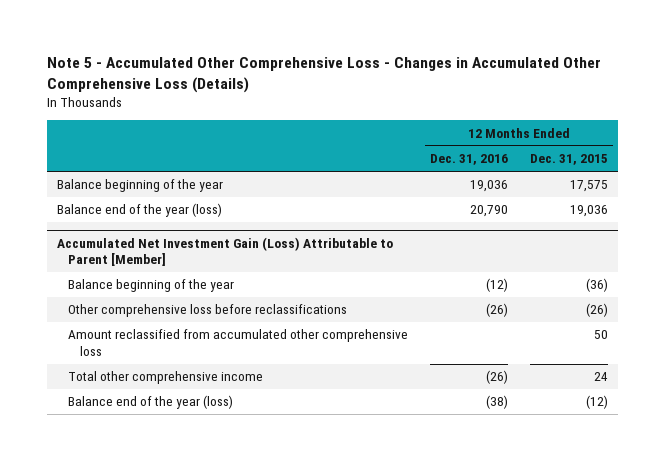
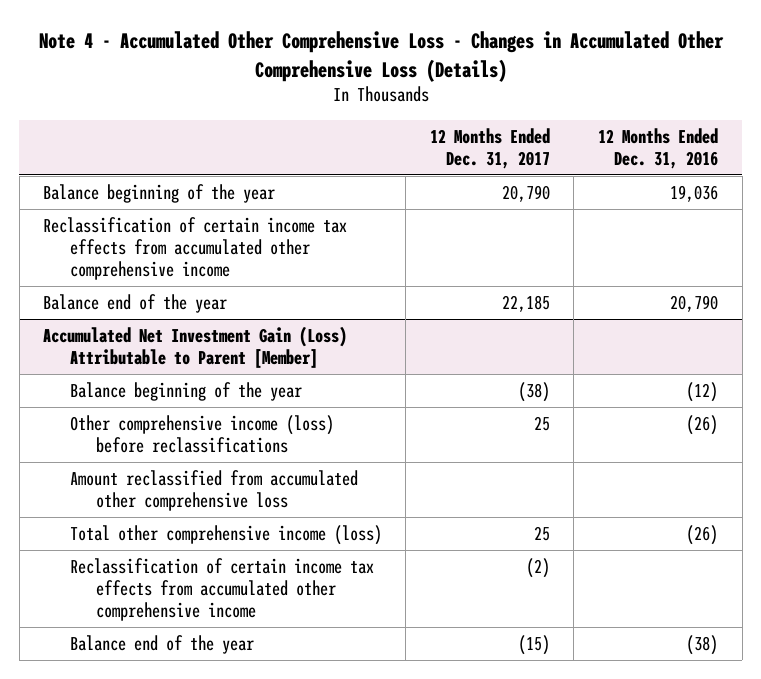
[46,56,601,93] Note 5 - Accumulated Other Comprehensive Loss - Changes in Accumulated Other Comprehensive Loss (Details) -> [38,30,724,82] Note 4 - Accumulated Other Comprehensive Loss - Changes in Accumulated Other Comprehensive Loss (Details)
[529,154,608,166] Dec. 31, 2015 -> none
none -> [429,127,550,169] 12 Months Ended Dec. 31, 2017
none -> [43,216,348,280] Reclassification of certain income tax effects from accumulated other comprehensive income
[57,203,223,218] Balance end of the year (loss) -> [43,293,228,313] Balance end of the year
[68,304,348,318] Other comprehensive loss before reclassifications -> [69,414,334,453] Other comprehensive income (loss) before reclassifications
[68,371,264,385] Total other comprehensive income -> [69,524,382,545] Total other comprehensive income (loss)
none -> [69,557,374,621] Reclassification of certain income tax effects from accumulated other comprehensive income
[68,395,234,410] Balance end of the year (loss) -> [69,634,254,654] Balance end of the year

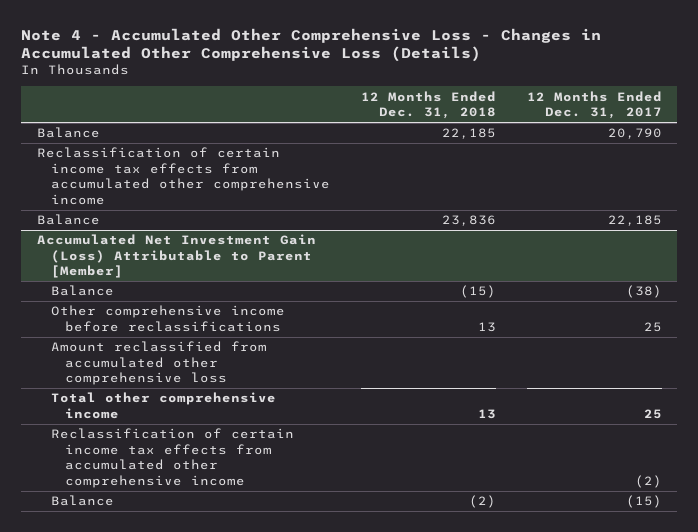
[597,127,718,169] 12 Months Ended Dec. 31, 2016 -> none
none -> [360,90,496,120] 12 Months Ended Dec. 31, 2018
[43,183,276,203] Balance beginning of the year -> [36,127,100,139] Balance
[43,293,228,313] Balance end of the year -> [36,214,100,226] Balance
[69,381,302,401] Balance beginning of the year -> [50,285,114,297] Balance
[69,414,334,453] Other comprehensive income (loss) before reclassifications -> [50,305,285,332] Other comprehensive income before reclassifications
[69,524,382,545] Total other comprehensive income (loss) -> [50,392,276,419] Total other comprehensive income
[69,634,254,654] Balance end of the year -> [50,495,114,507] Balance

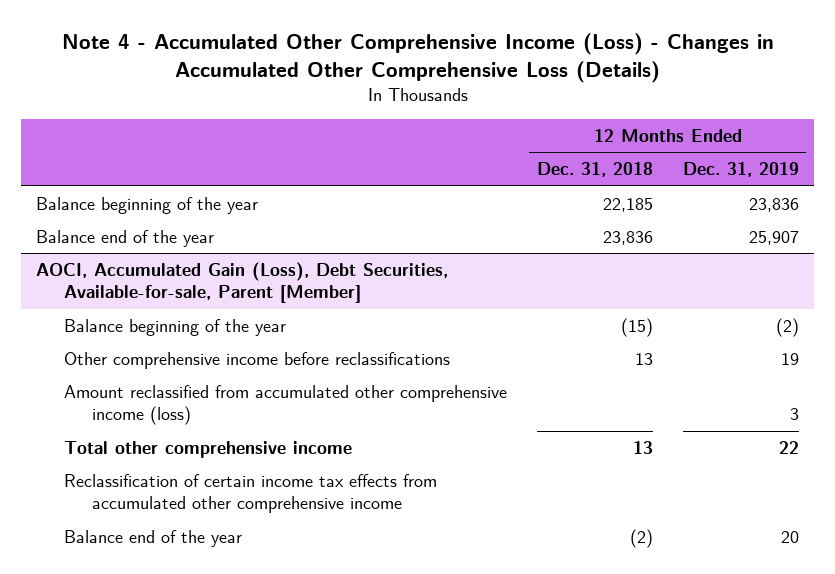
[20,27,601,63] Note 4 - Accumulated Other Comprehensive Loss - Changes in Accumulated Other Comprehensive Loss (Details) -> [61,33,774,84] Note 4 - Accumulated Other Comprehensive Income (Loss) - Changes in Accumulated Other Comprehensive Loss (Details)
[526,90,662,120] 12 Months Ended Dec. 31, 2017 -> none
none -> [682,162,799,178] Dec. 31, 2019
[36,147,330,205] Reclassification of certain income tax effects from accumulated other comprehensive income -> none
[36,127,100,139] Balance -> [36,196,259,214] Balance beginning of the year
[36,214,100,226] Balance -> [36,229,215,247] Balance end of the year
[36,234,316,279] Accumulated Net Investment Gain (Loss) Attributable to Parent [Member] -> [36,261,449,304] AOCI, Accumulated Gain (Loss), Debt Securities, Available-for-sale, Parent [Member]
[50,285,114,297] Balance -> [63,318,286,336] Balance beginning of the year
[50,341,267,386] Amount reclassified from accumulated other comprehensive loss -> [63,384,507,426] Amount reclassified from accumulated other comprehensive income (loss)
[50,495,114,507] Balance -> [63,529,242,547] Balance end of the year

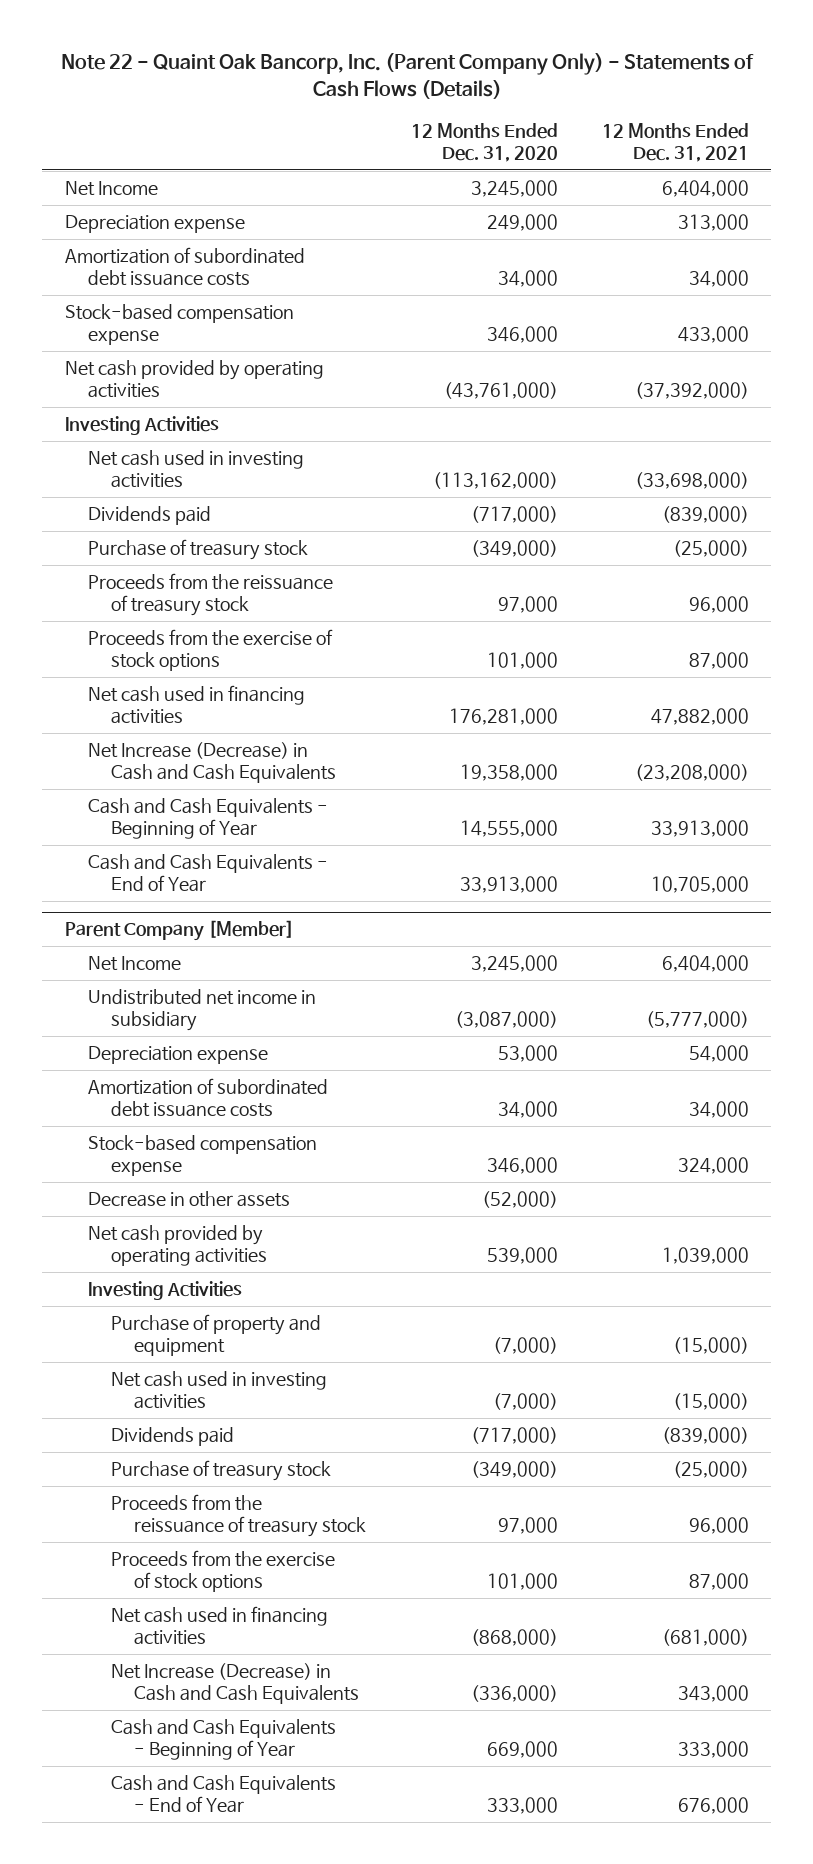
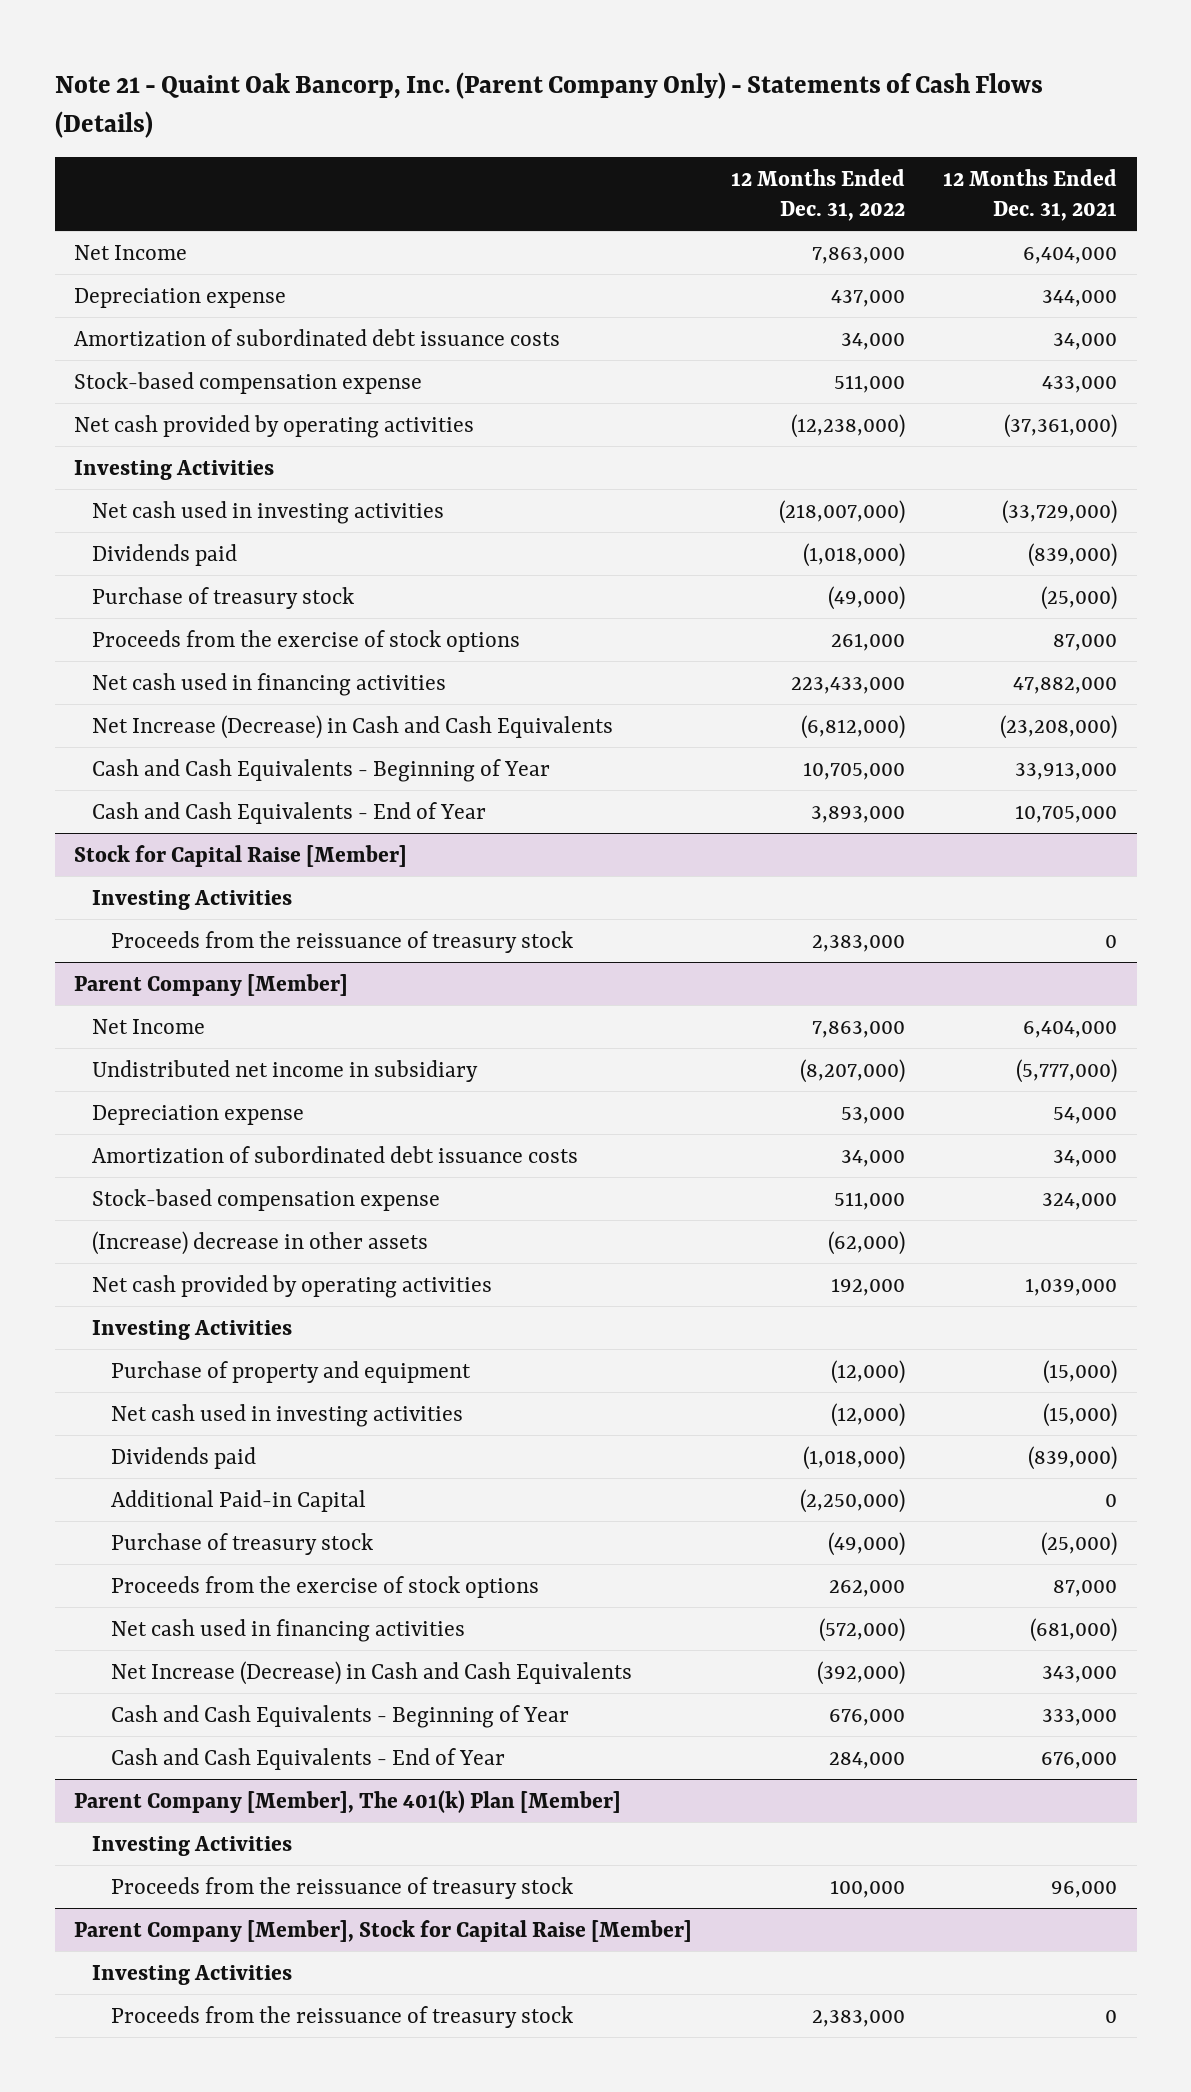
[60,53,754,100] Note 22 - Quaint Oak Bancorp, Inc. (Parent Company Only) - Statements of Cash Flows (Details) -> [54,72,1043,138] Note 21 - Quaint Oak Bancorp, Inc. (Parent Company Only) - Statements of Cash Flows (Details)
[410,122,558,163] 12 Months Ended Dec. 31, 2020 -> none
none -> [730,168,905,221] 12 Months Ended Dec. 31, 2022
[677,214,749,232] 313,000 -> [1042,289,1118,307] 344,000
[634,382,749,400] (37,392,000) -> [1004,413,1118,438] (37,361,000)
[634,472,749,490] (33,698,000) -> [1002,499,1118,524] (33,729,000)
[87,573,333,617] Proceeds from the reissuance of treasury stock -> none
none -> [73,844,407,867] Stock for Capital Raise [Member]
none -> [92,889,293,910] Investing Activities
none -> [110,930,573,953] Proceeds from the reissuance of treasury stock
[87,1191,290,1208] Decrease in other assets -> [92,1230,429,1255] (Increase) decrease in other assets
none -> [110,1489,366,1512] Additional Paid-in Capital
[111,1494,367,1538] Proceeds from the reissuance of treasury stock -> none
none -> [73,1789,621,1813] Parent Company [Member], The 401(k) Plan [Member]
none -> [92,1835,293,1856] Investing Activities
none -> [110,1876,573,1899] Proceeds from the reissuance of treasury stock
none -> [73,1919,692,1942] Parent Company [Member], Stock for Capital Raise [Member]
none -> [92,1964,293,1985] Investing Activities
none -> [110,2005,573,2028] Proceeds from the reissuance of treasury stock

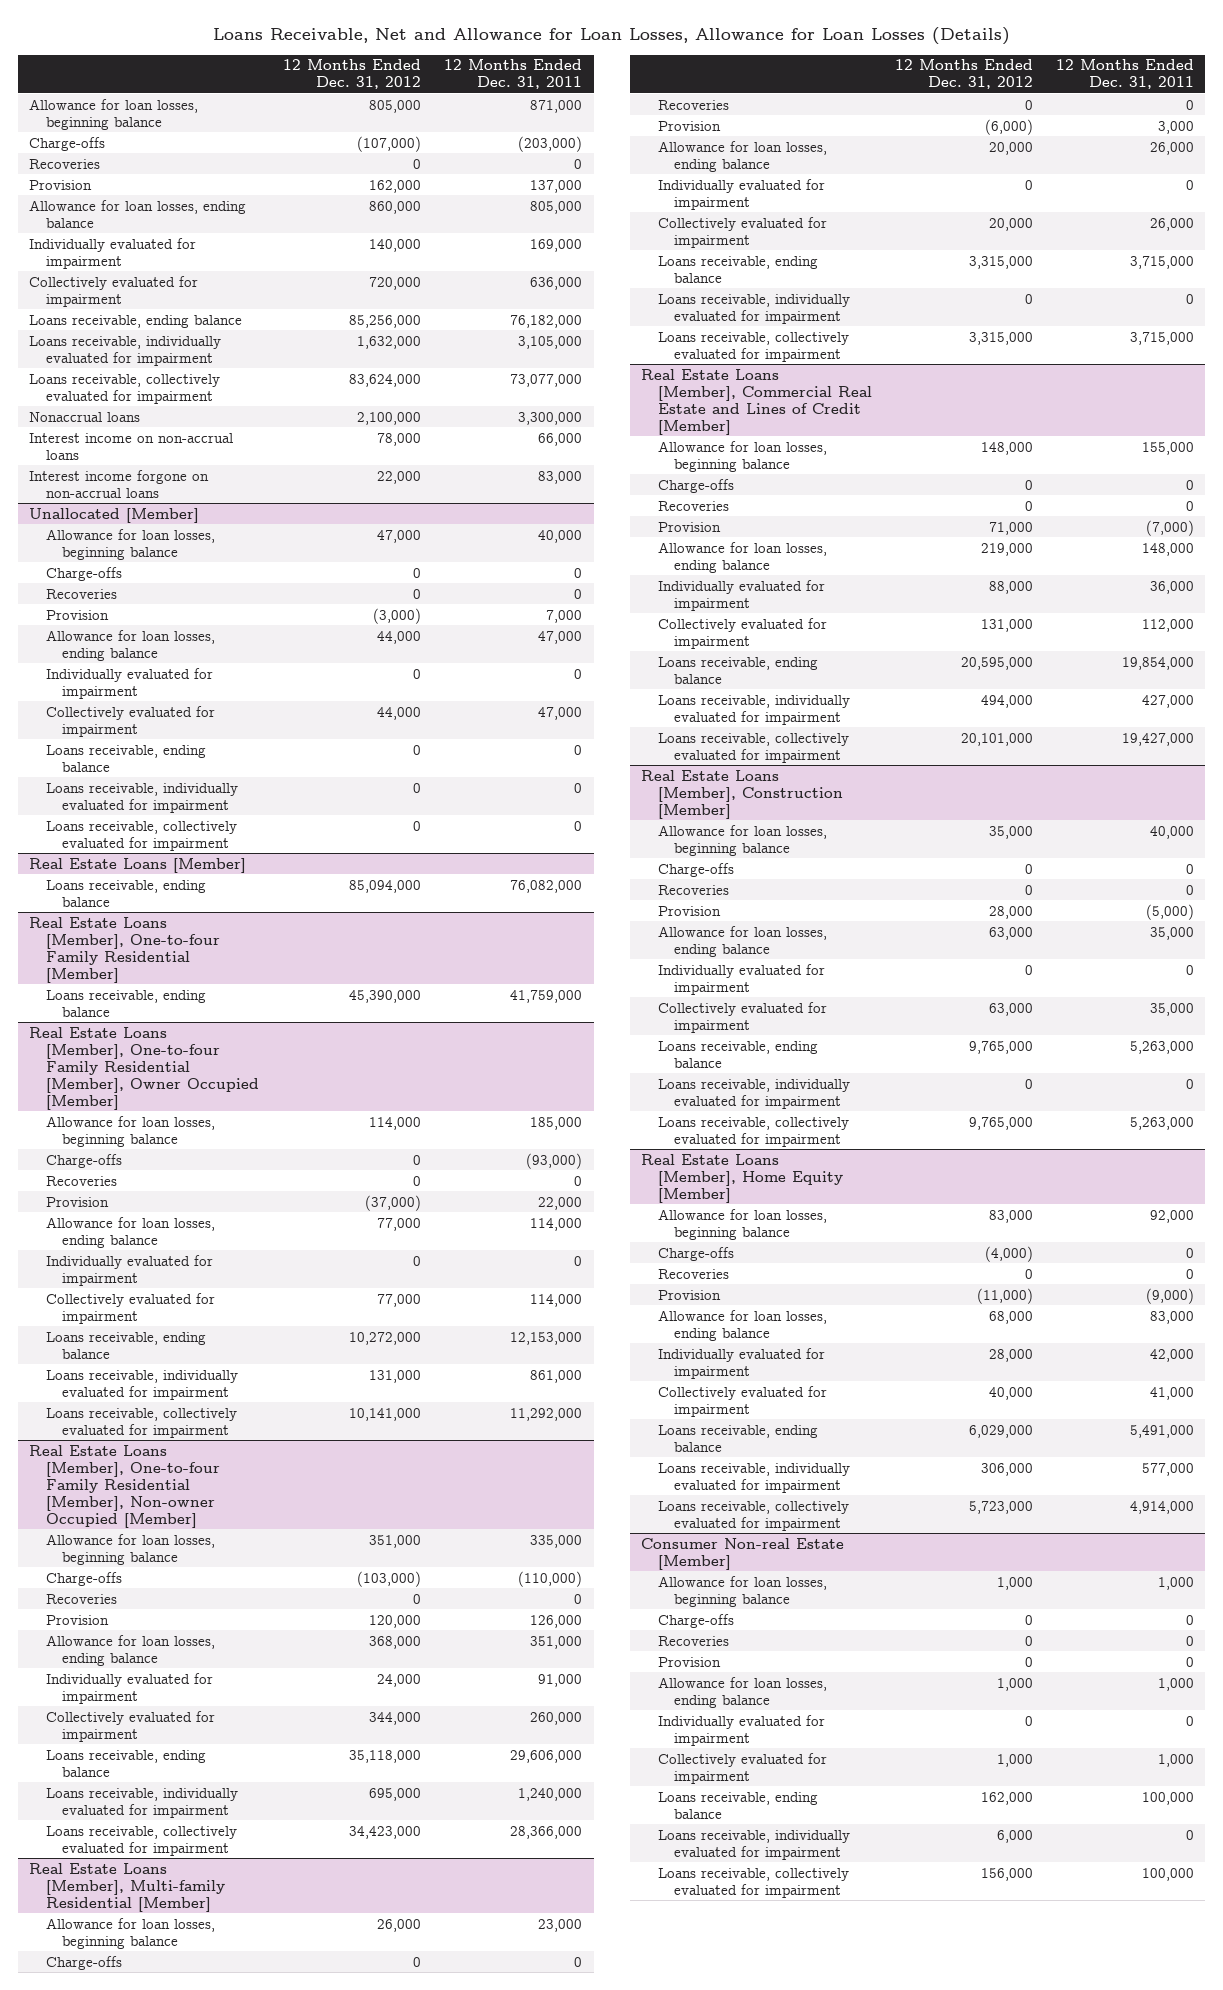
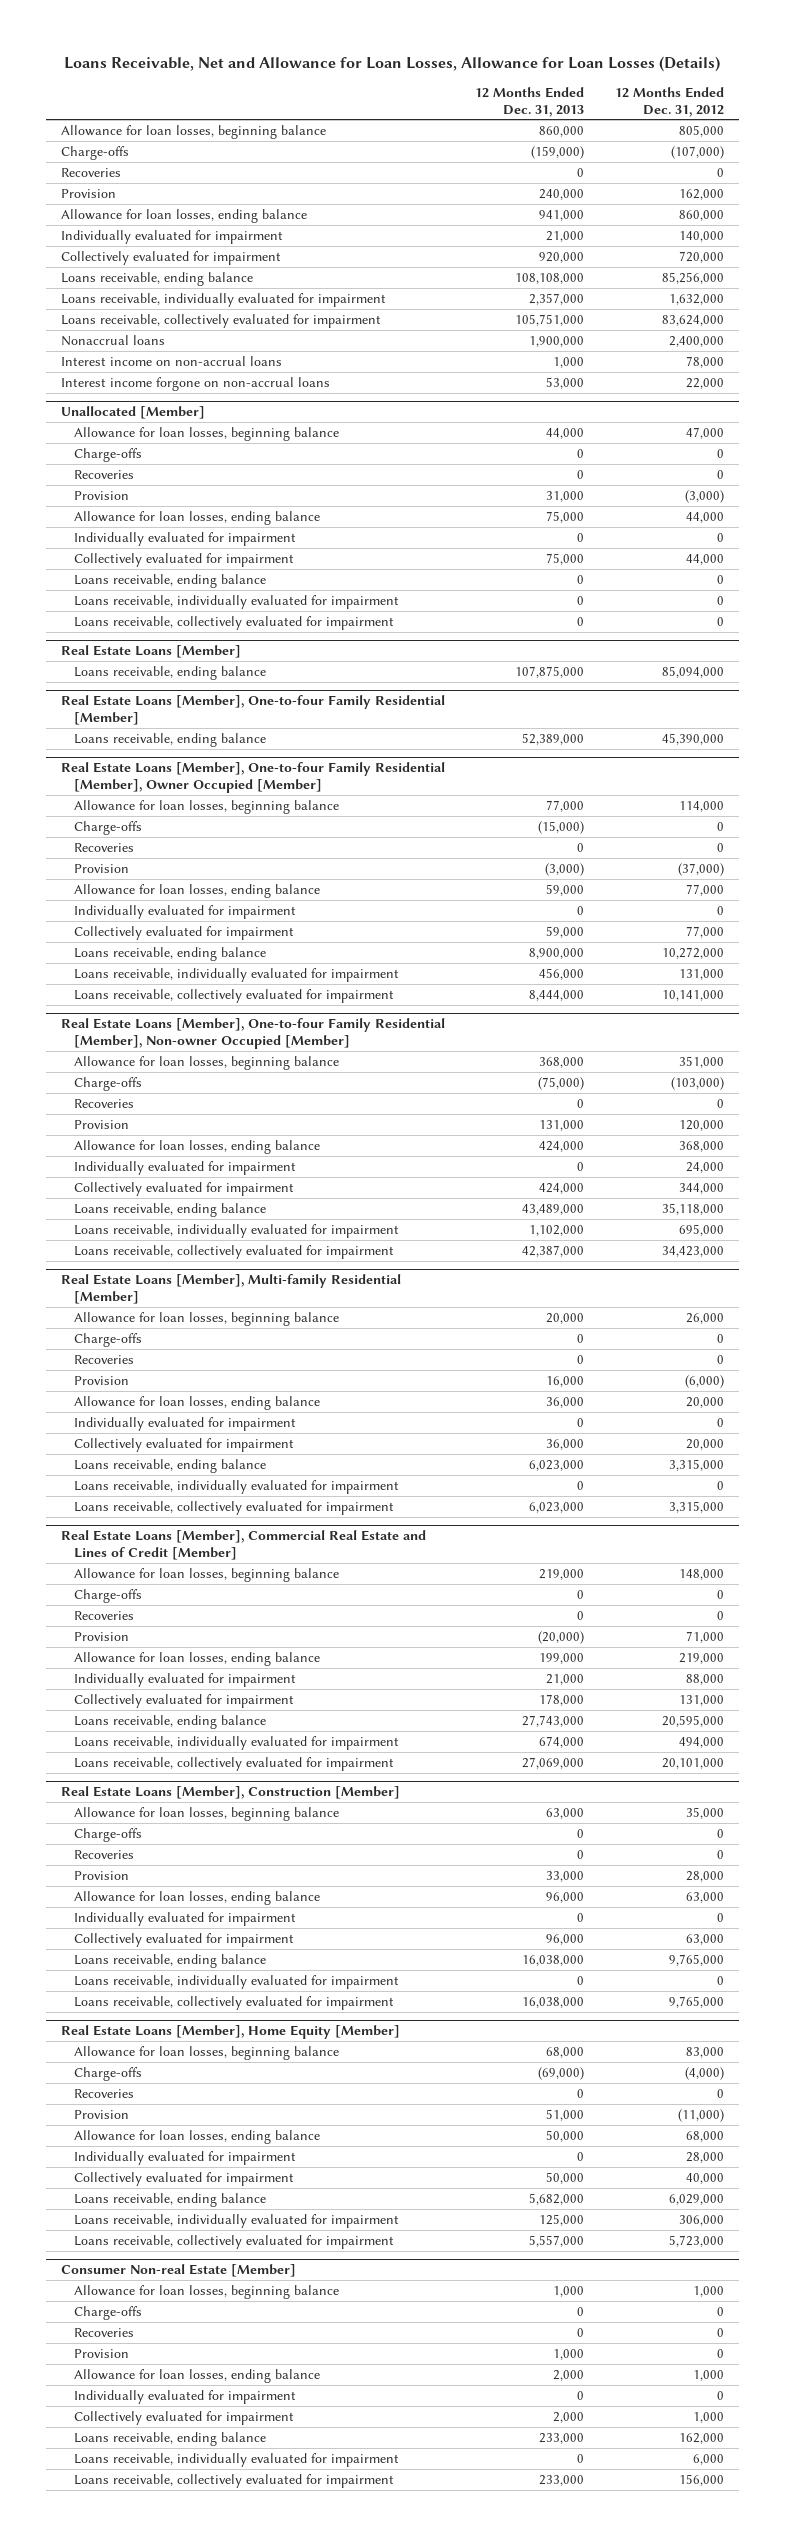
[444,59,583,90] 12 Months Ended Dec. 31, 2011 -> none
none -> [475,86,585,117] 12 Months Ended Dec. 31, 2013
[356,411,421,425] 2,100,000 -> [668,336,724,348] 2,400,000

